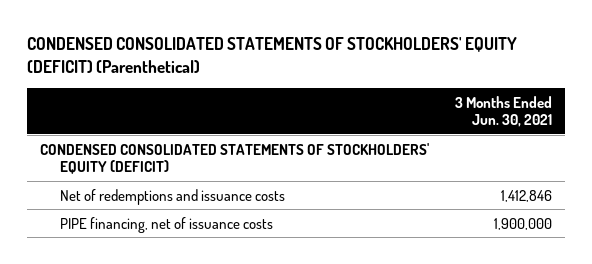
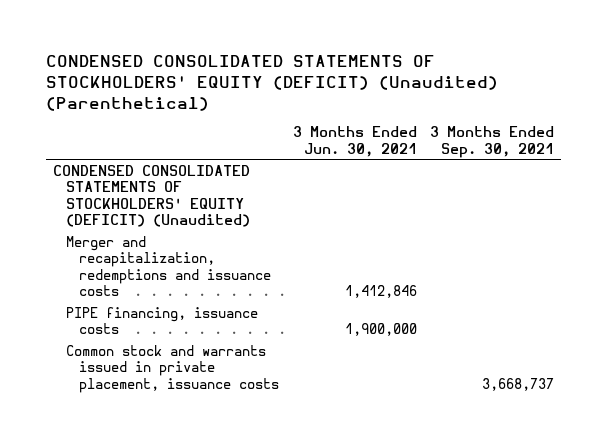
[26,37,517,74] CONDENSED CONSOLIDATED STATEMENTS OF STOCKHOLDERS' EQUITY (DEFICIT) (Parenthetical) -> [46,54,499,111] CONDENSED CONSOLIDATED STATEMENTS OF STOCKHOLDERS' EQUITY (DEFICIT) (Unaudited) (Parenthetical)
none -> [430,126,555,158] 3 Months Ended Sep. 30, 2021
[39,142,429,174] CONDENSED CONSOLIDATED STATEMENTS OF STOCKHOLDERS' EQUITY (DEFICIT) -> [52,164,251,228] CONDENSED CONSOLIDATED STATEMENTS OF STOCKHOLDERS' EQUITY (DEFICIT) (Unaudited)
[60,188,286,205] Net of redemptions and issuance costs -> [66,235,272,297] Merger and recapitalization, redemptions and issuance costs
[60,216,274,233] PIPE financing, net of issuance costs -> [66,306,259,335] PIPE financing, issuance costs
none -> [66,344,280,393] Common stock and warrants issued in private placement, issuance costs

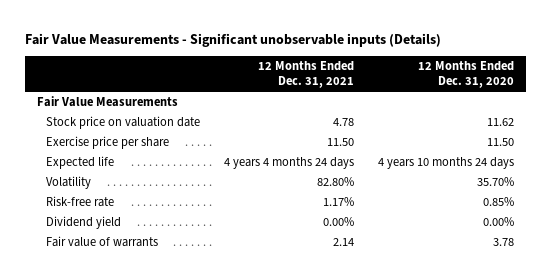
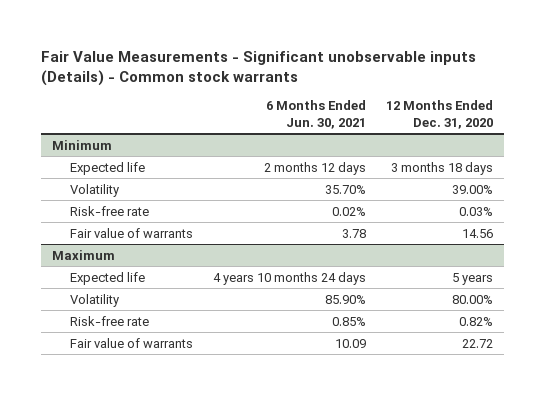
[24,32,441,47] Fair Value Measurements - Significant unobservable inputs (Details) -> [41,50,477,86] Fair Value Measurements - Significant unobservable inputs (Details) - Common stock warrants
[258,61,355,89] 12 Months Ended Dec. 31, 2021 -> none
none -> [266,100,367,129] 6 Months Ended Jun. 30, 2021
[36,95,178,107] Fair Value Measurements -> none
[46,115,201,129] Stock price on valuation date -> none
[46,135,170,149] Exercise price per share -> none
[46,215,122,229] Dividend yield -> none
none -> [51,139,112,150] Minimum
[378,156,515,169] 4 years 10 months 24 days -> [391,161,494,175] 3 months 18 days
[477,176,515,186] 35.70% -> [452,184,494,194] 39.00%
[483,196,515,206] 0.85% -> [459,206,494,216] 0.03%
[493,237,515,246] 3.78 -> [462,228,494,238] 14.56
none -> [51,249,115,260] Maximum
none -> [69,271,145,285] Expected life
none -> [69,293,119,307] Volatility
none -> [69,315,149,326] Risk-free rate
none -> [69,337,193,348] Fair value of warrants

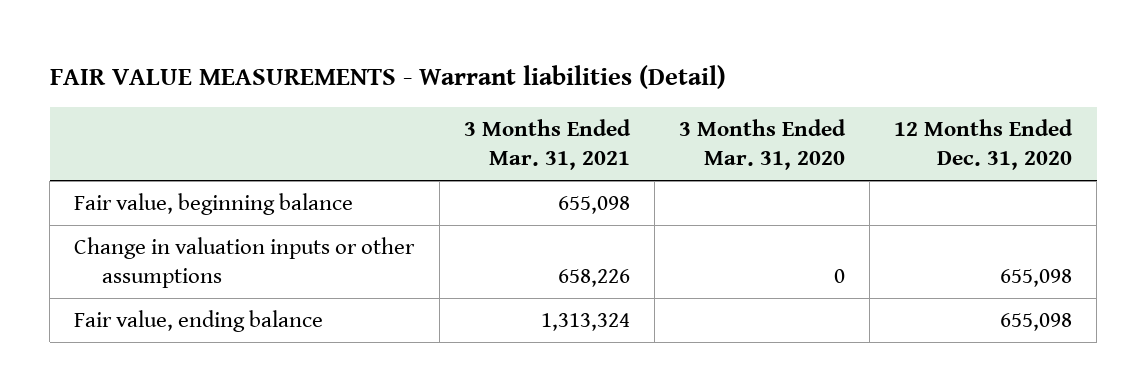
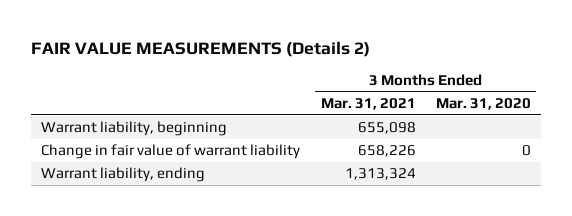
[49,64,726,89] FAIR VALUE MEASUREMENTS - Warrant liabilities (Detail) -> [30,41,370,58] FAIR VALUE MEASUREMENTS (Details 2)
[894,119,1074,171] 12 Months Ended Dec. 31, 2020 -> none
[74,193,354,216] Fair value, beginning balance -> [41,121,228,137] Warrant liability, beginning
[74,237,416,288] Change in valuation inputs or other assumptions -> [41,144,301,160] Change in fair value of warrant liability
[74,310,324,333] Fair value, ending balance -> [41,167,206,183] Warrant liability, ending

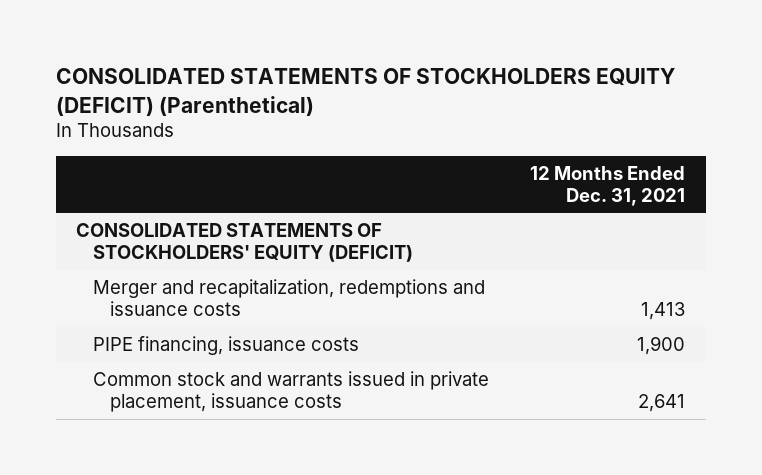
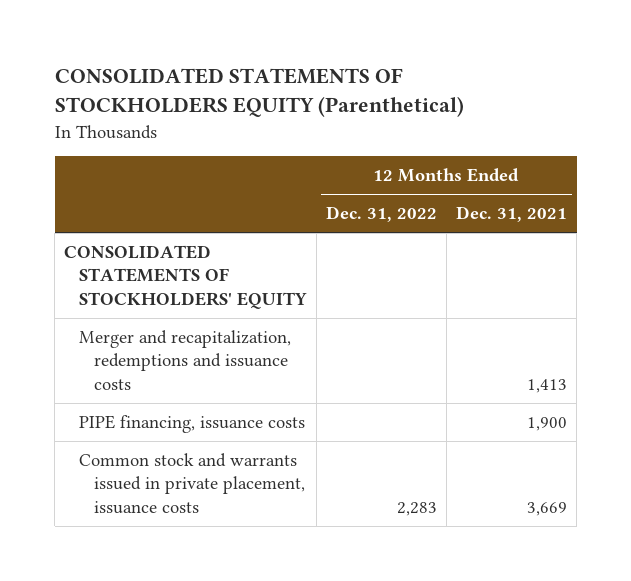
[55,68,675,116] CONSOLIDATED STATEMENTS OF STOCKHOLDERS EQUITY (DEFICIT) (Parenthetical) -> [54,68,464,118] CONSOLIDATED STATEMENTS OF STOCKHOLDERS EQUITY (Parenthetical)
none -> [325,206,437,223] Dec. 31, 2022
[76,222,414,262] CONSOLIDATED STATEMENTS OF STOCKHOLDERS' EQUITY (DEFICIT) -> [64,245,307,309] CONSOLIDATED STATEMENTS OF STOCKHOLDERS' EQUITY
[638,393,686,412] 2,641 -> [526,501,567,516] 3,669

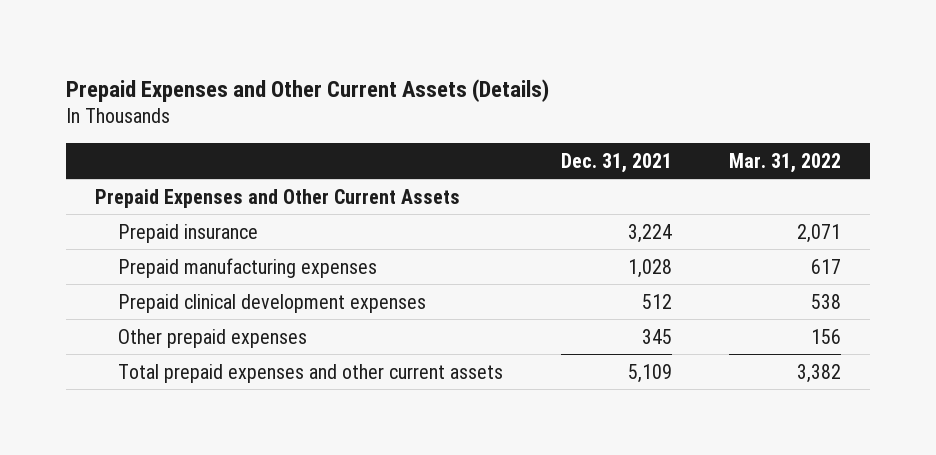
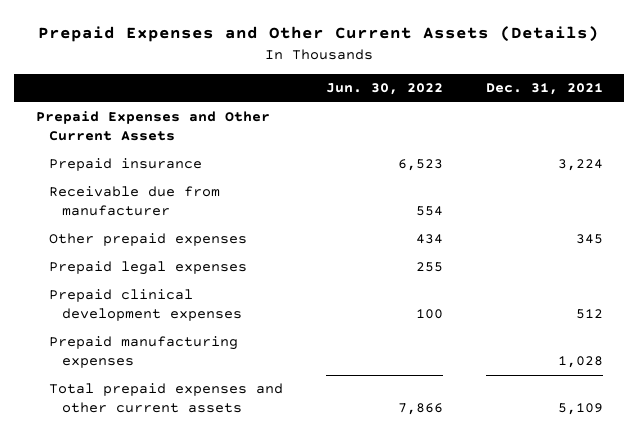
[729,152,842,173] Mar. 31, 2022 -> none
none -> [326,83,444,96] Jun. 30, 2022
none -> [49,186,221,217] Receivable due from manufacturer
none -> [49,261,248,276] Prepaid legal expenses
[117,293,426,313] Prepaid clinical development expenses -> [49,289,243,322] Prepaid clinical development expenses
[117,257,377,278] Prepaid manufacturing expenses -> [49,336,239,369] Prepaid manufacturing expenses

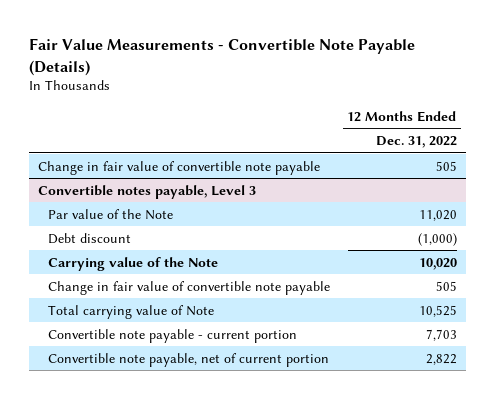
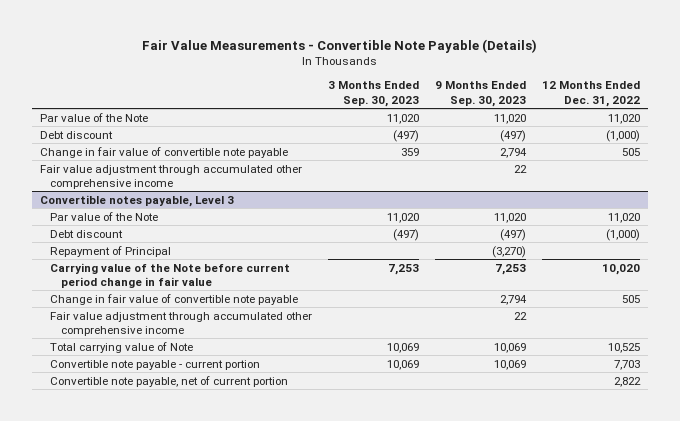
none -> [328,81,420,107] 3 Months Ended Sep. 30, 2023
none -> [434,81,526,107] 9 Months Ended Sep. 30, 2023
none -> [40,112,149,122] Par value of the Note
none -> [40,130,114,139] Debt discount
none -> [40,164,303,189] Fair value adjustment through accumulated other comprehensive income
none -> [50,245,172,257] Repayment of Principal
[47,256,218,271] Carrying value of the Note -> [50,262,291,288] Carrying value of the Note before current period change in fair value
none -> [50,311,313,336] Fair value adjustment through accumulated other comprehensive income

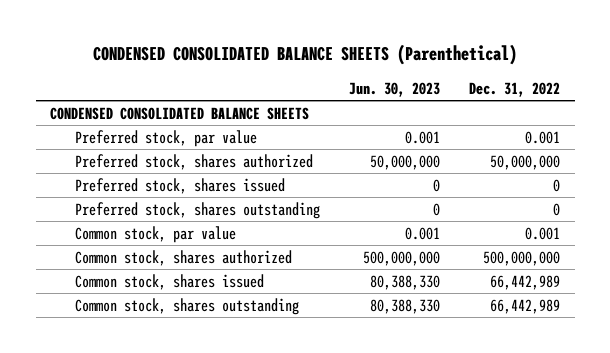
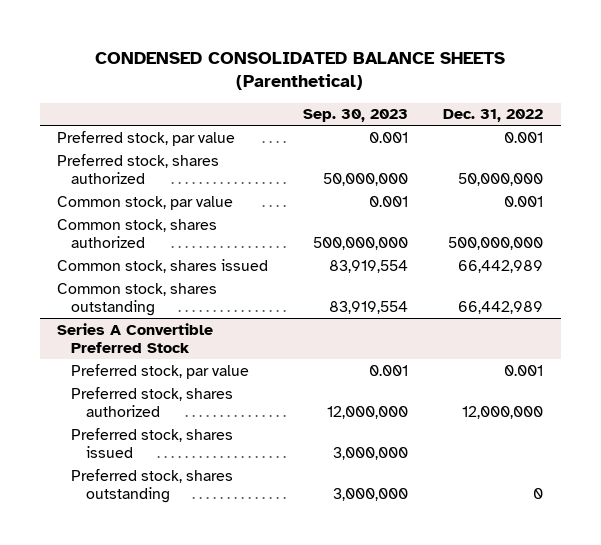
[349,81,441,97] Jun. 30, 2023 -> none
none -> [303,109,409,123] Sep. 30, 2023
[50,106,310,120] CONDENSED CONSOLIDATED BALANCE SHEETS -> none
[74,177,285,194] Preferred stock, shares issued -> none
[74,201,320,219] Preferred stock, shares outstanding -> none
none -> [57,322,214,353] Series A Convertible Preferred Stock
none -> [71,363,250,379] Preferred stock, par value
none -> [71,386,234,417] Preferred stock, shares authorized
none -> [71,427,234,458] Preferred stock, shares issued
none -> [71,468,234,503] Preferred stock, shares outstanding

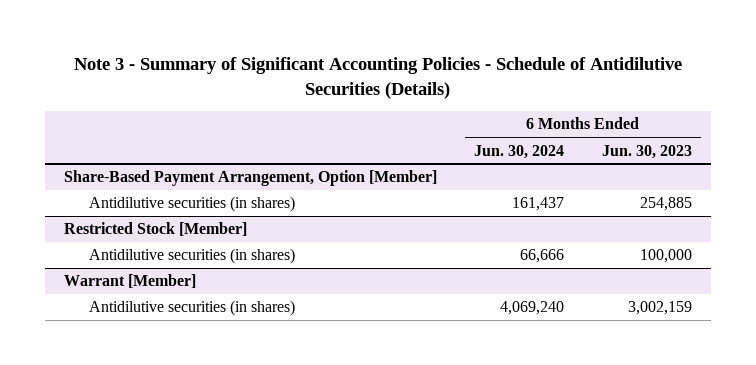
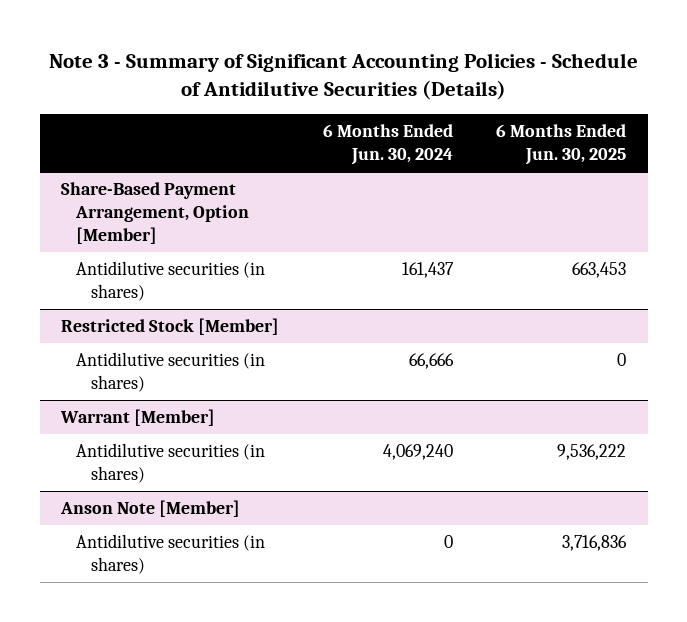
[602,144,693,159] Jun. 30, 2023 -> none
none -> [495,124,626,166] 6 Months Ended Jun. 30, 2025
none -> [60,500,241,518] Anson Note [Member]
none -> [75,534,265,575] Antidilutive securities (in shares)

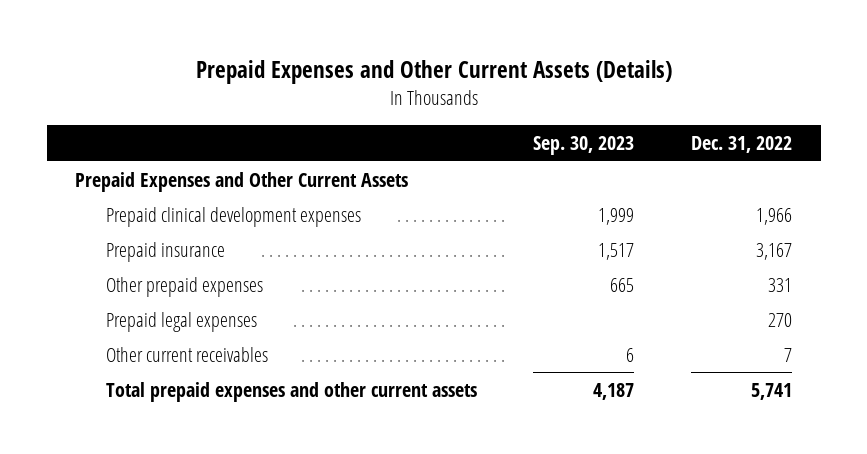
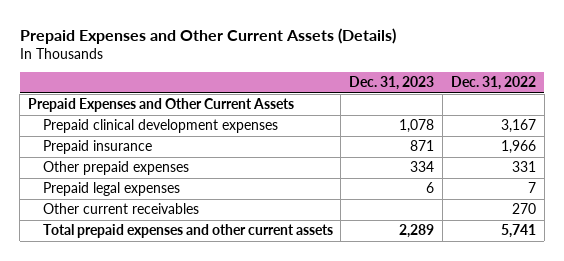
[533,136,635,156] Sep. 30, 2023 -> none
none -> [349,76,435,91] Dec. 31, 2023
[756,207,793,225] 1,966 -> [500,119,536,134] 3,167
[756,242,793,260] 3,167 -> [500,140,536,155] 1,966
[768,312,793,327] 270 -> [527,182,536,194] 7
[784,347,793,362] 7 -> [511,203,536,215] 270

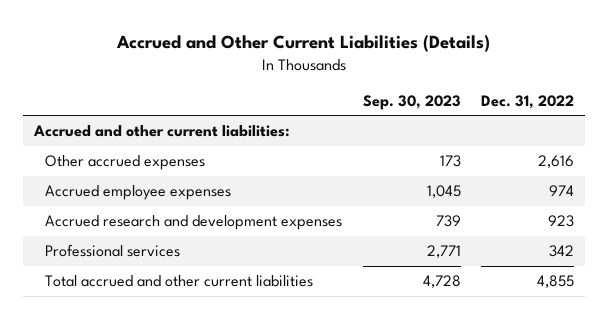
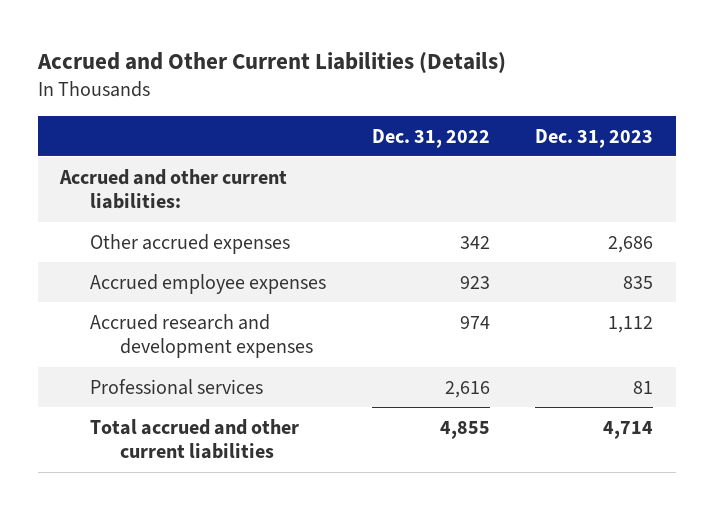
[362,94,461,110] Sep. 30, 2023 -> none
none -> [535,128,654,148] Dec. 31, 2023
[538,155,575,169] 2,616 -> [459,235,490,249] 342
[549,185,575,197] 974 -> [459,275,490,289] 923
[548,215,575,228] 923 -> [459,315,490,329] 974
[549,245,575,258] 342 -> [444,380,490,398] 2,616

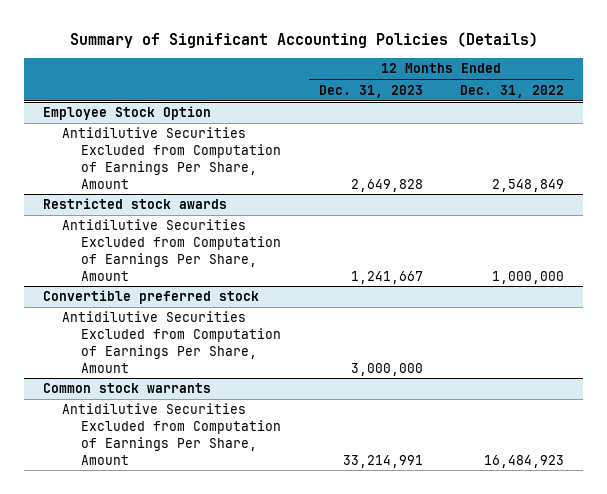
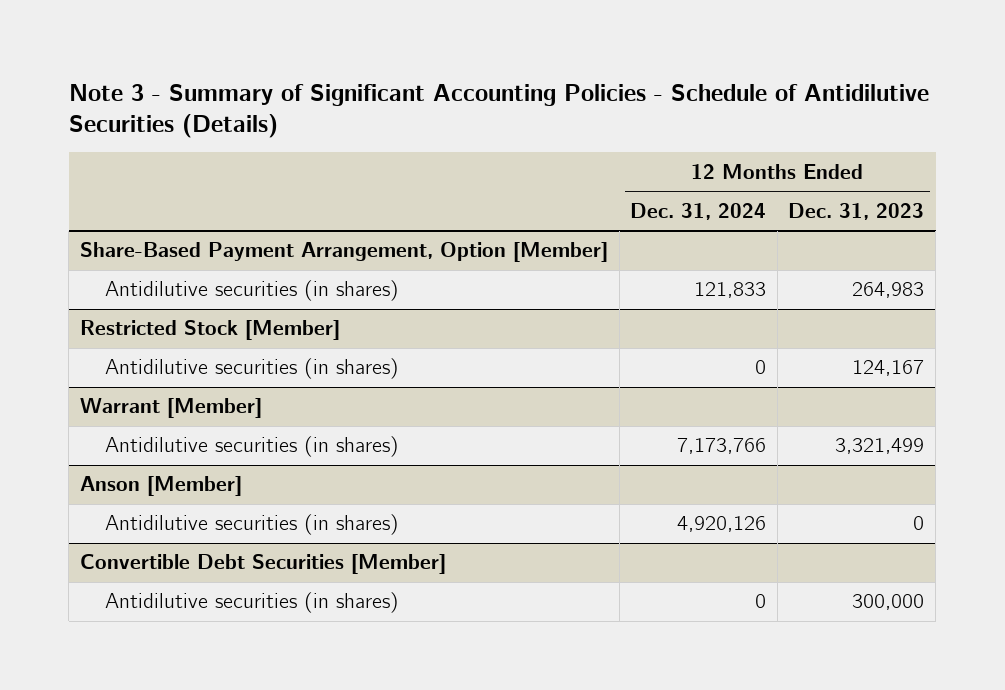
[69,31,538,48] Summary of Significant Accounting Policies (Details) -> [68,83,929,139] Note 3 - Summary of Significant Accounting Policies - Schedule of Antidilutive Securities (Details)
[460,84,565,98] Dec. 31, 2022 -> none
none -> [630,202,767,220] Dec. 31, 2024
[62,127,282,189] Antidilutive Securities Excluded from Computation of Earnings Per Share, Amount -> none
[62,219,282,281] Antidilutive Securities Excluded from Computation of Earnings Per Share, Amount -> none
[43,290,260,305] Convertible preferred stock -> none
[62,311,282,373] Antidilutive Securities Excluded from Computation of Earnings Per Share, Amount -> none
[62,403,282,465] Antidilutive Securities Excluded from Computation of Earnings Per Share, Amount -> none
[43,106,212,121] Employee Stock Option -> [80,242,609,263] Share-Based Payment Arrangement, Option [Member]
none -> [104,280,399,302] Antidilutive securities (in shares)
[43,198,228,210] Restricted stock awards -> [80,320,341,341] Restricted Stock [Member]
none -> [104,358,399,380] Antidilutive securities (in shares)
[43,383,212,394] Common stock warrants -> [80,398,263,419] Warrant [Member]
none -> [104,436,399,458] Antidilutive securities (in shares)
none -> [80,476,243,497] Anson [Member]
none -> [104,514,399,536] Antidilutive securities (in shares)
none -> [80,554,447,575] Convertible Debt Securities [Member]
none -> [104,592,399,614] Antidilutive securities (in shares)

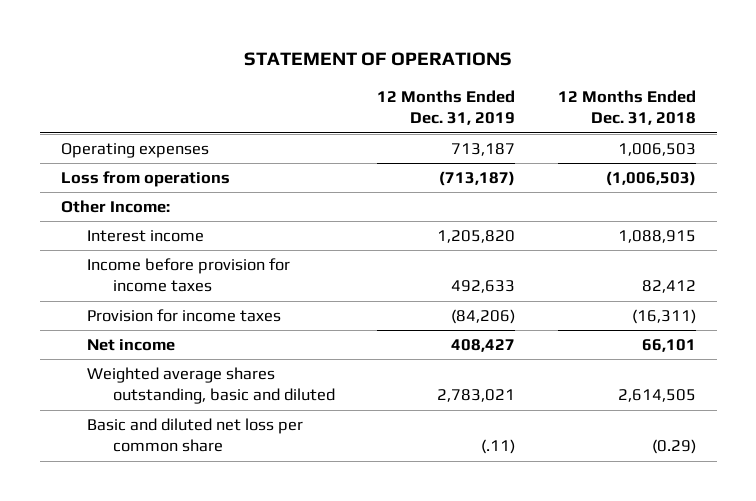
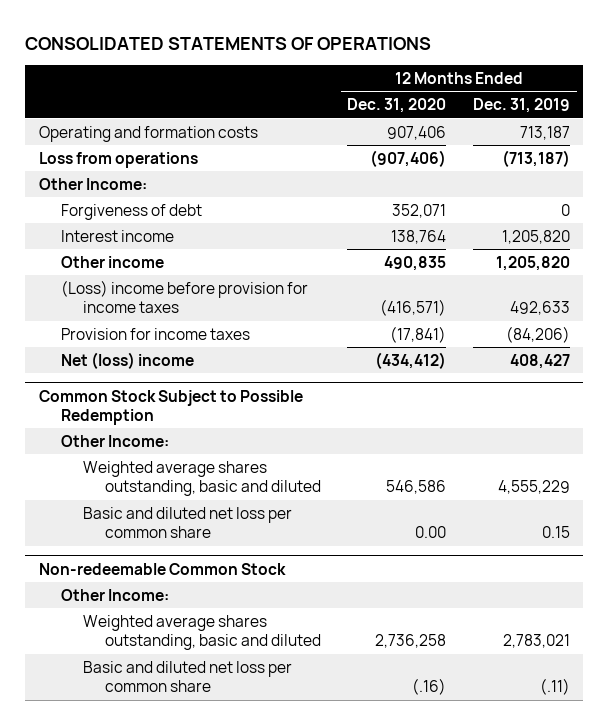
[244,52,513,67] STATEMENT OF OPERATIONS -> [25,36,432,50] CONSOLIDATED STATEMENTS OF OPERATIONS
[557,89,696,126] 12 Months Ended Dec. 31, 2018 -> none
none -> [347,98,447,114] Dec. 31, 2020
[60,143,209,159] Operating expenses -> [38,125,258,142] Operating and formation costs
none -> [60,203,202,220] Forgiveness of debt
none -> [60,255,164,268] Other income
[86,258,290,293] Income before provision for income taxes -> [60,279,308,314] (Loss) income before provision for income taxes
[86,339,175,352] Net income -> [60,351,194,369] Net (loss) income
none -> [38,389,303,425] Common Stock Subject to Possible Redemption
none -> [60,434,169,447] Other Income:
none -> [82,460,321,497] Weighted average shares outstanding, basic and diluted
none -> [82,506,292,539] Basic and diluted net loss per common share
none -> [38,562,286,575] Non-redeemable Common Stock
none -> [60,588,169,601] Other Income:

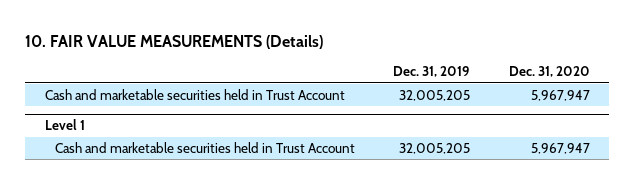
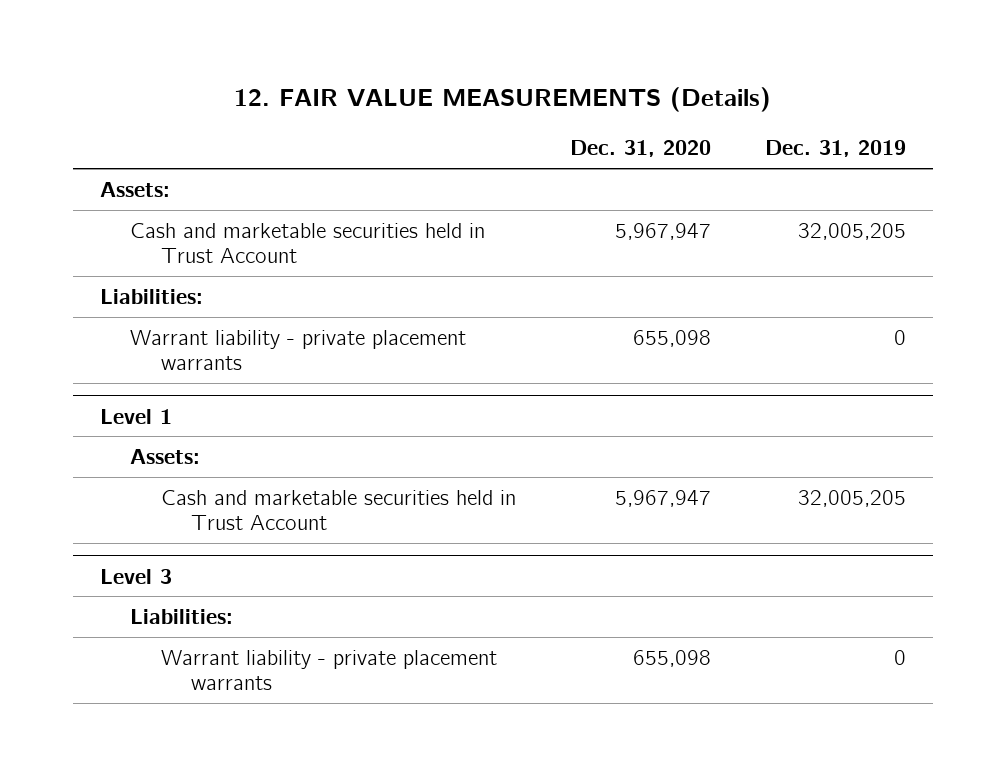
[25,34,324,49] 10. FAIR VALUE MEASUREMENTS (Details) -> [234,87,772,113] 12. FAIR VALUE MEASUREMENTS (Details)
none -> [100,181,171,197] Assets:
none -> [100,288,204,304] Liabilities:
none -> [130,329,467,371] Warrant liability - private placement warrants
none -> [130,448,201,464] Assets:
none -> [100,568,173,584] Level 3
none -> [130,608,234,624] Liabilities:
none -> [160,649,497,691] Warrant liability - private placement warrants

